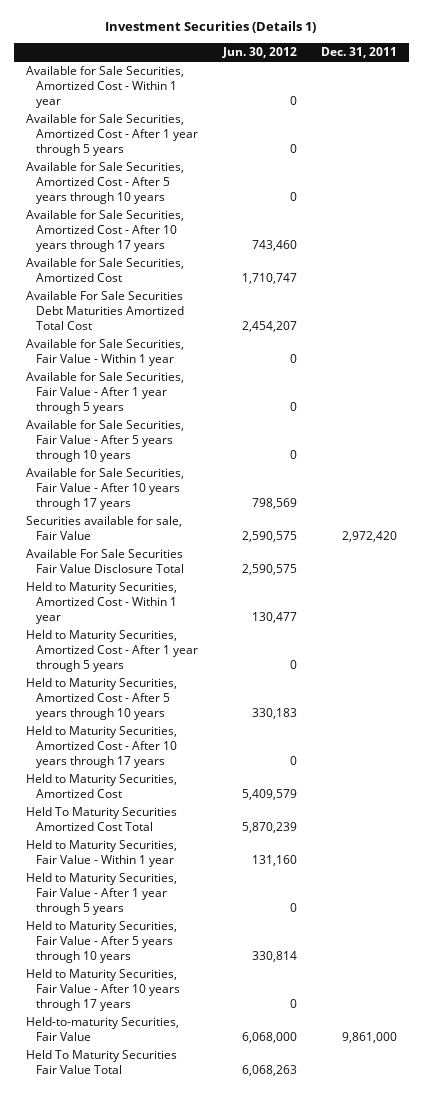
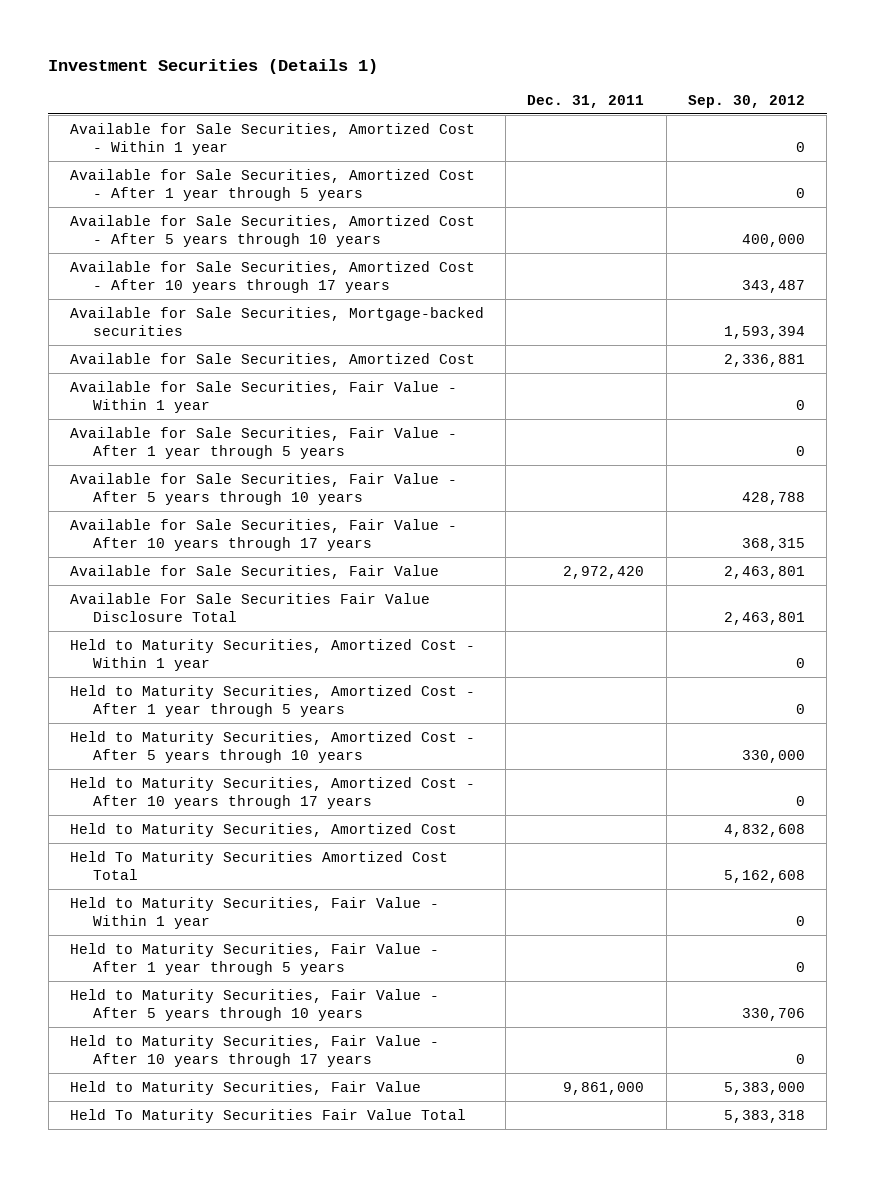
[221,47,297,59] Jun. 30, 2012 -> none
none -> [687,94,805,108] Sep. 30, 2012
none -> [69,307,484,336] Available for Sale Securities, Mortgage-backed securities
[25,291,185,330] Available For Sale Securities Debt Maturities Amortized Total Cost -> none
[25,516,182,540] Securities available for sale, Fair Value -> [69,565,439,580] Available for Sale Securities, Fair Value
[25,1017,179,1041] Held-to-maturity Securities, Fair Value -> [69,1081,421,1096] Held to Maturity Securities, Fair Value

